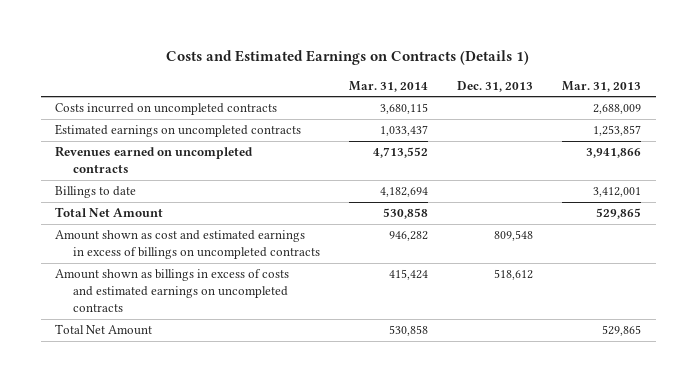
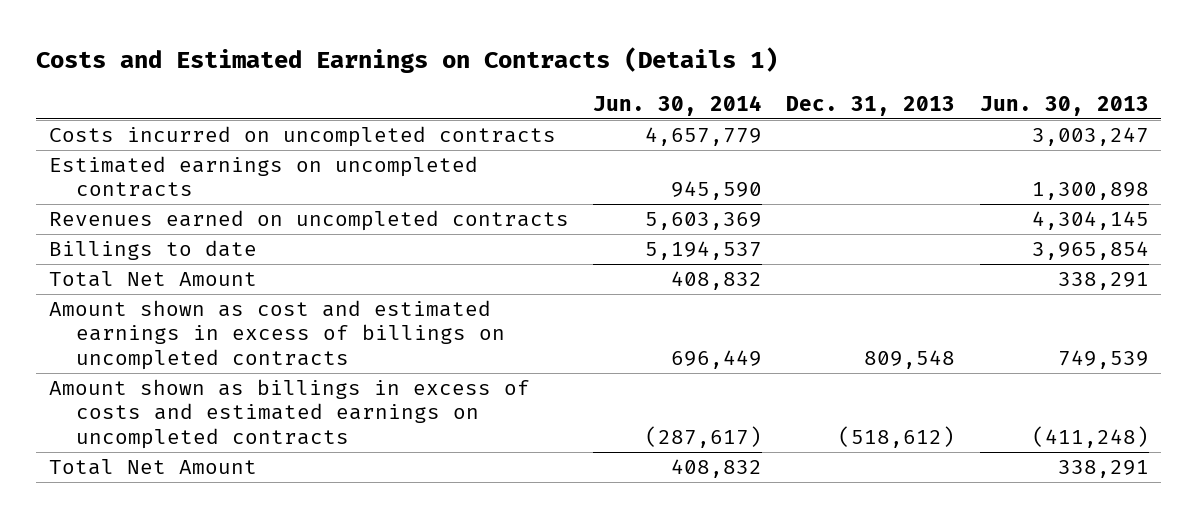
[349,80,429,92] Mar. 31, 2014 -> none
[562,80,642,92] Mar. 31, 2013 -> none
none -> [593,94,763,116] Jun. 30, 2014
none -> [979,95,1149,116] Jun. 30, 2013
[494,269,534,281] 518,612 -> [838,425,956,448] (518,612)

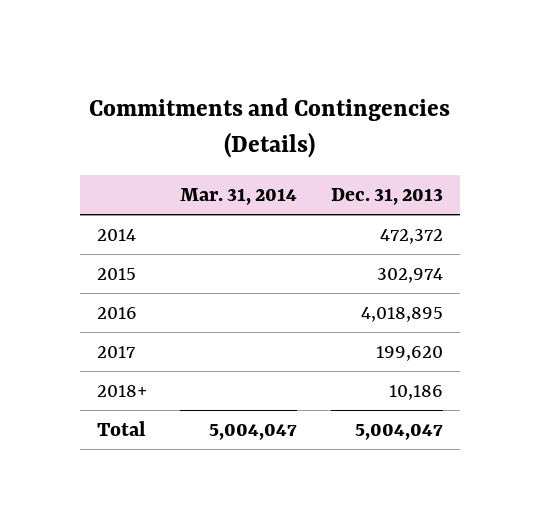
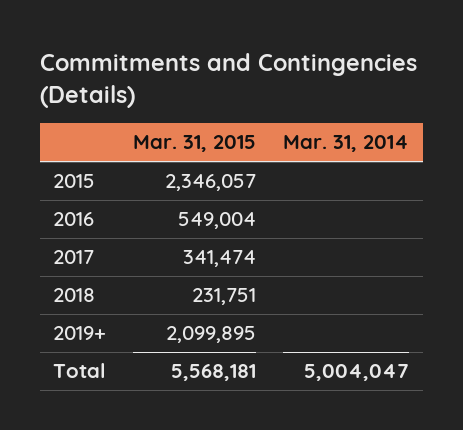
[330,188,443,206] Dec. 31, 2013 -> none
none -> [133,135,257,153] Mar. 31, 2015
[96,229,136,242] 2014 -> none
none -> [53,288,96,303] 2018
[96,385,147,398] 2018+ -> [53,326,107,341] 2019+

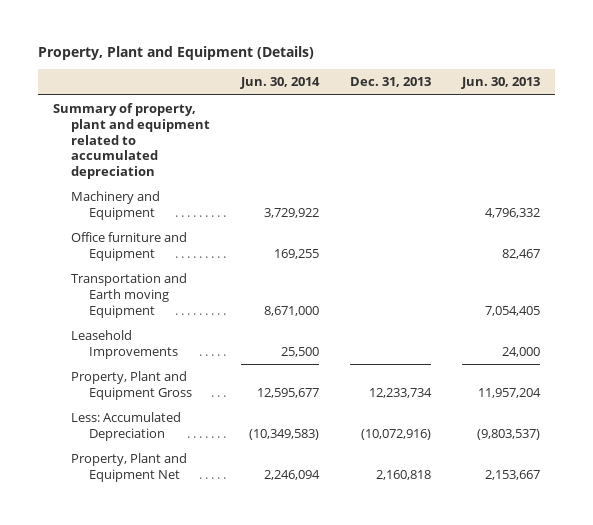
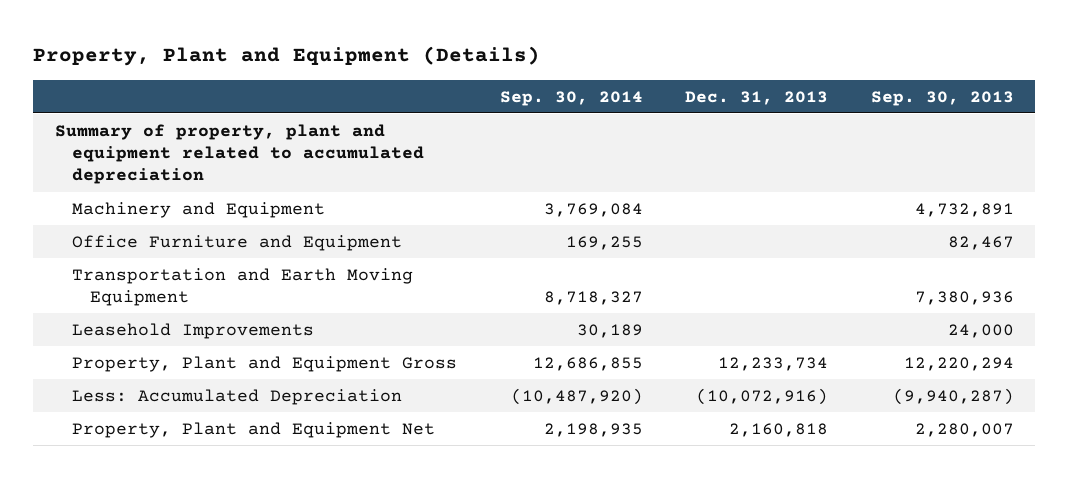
[240,77,321,90] Jun. 30, 2014 -> none
[460,77,540,90] Jun. 30, 2013 -> none
none -> [499,90,643,106] Sep. 30, 2014
none -> [871,90,1015,106] Sep. 30, 2013
[71,232,188,261] Office furniture and Equipment -> [72,234,403,251] Office Furniture and Equipment
[71,273,188,318] Transportation and Earth moving Equipment -> [72,267,414,307] Transportation and Earth Moving Equipment

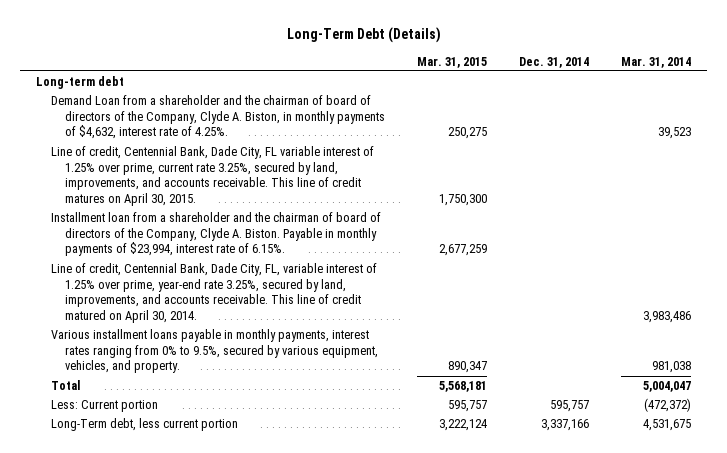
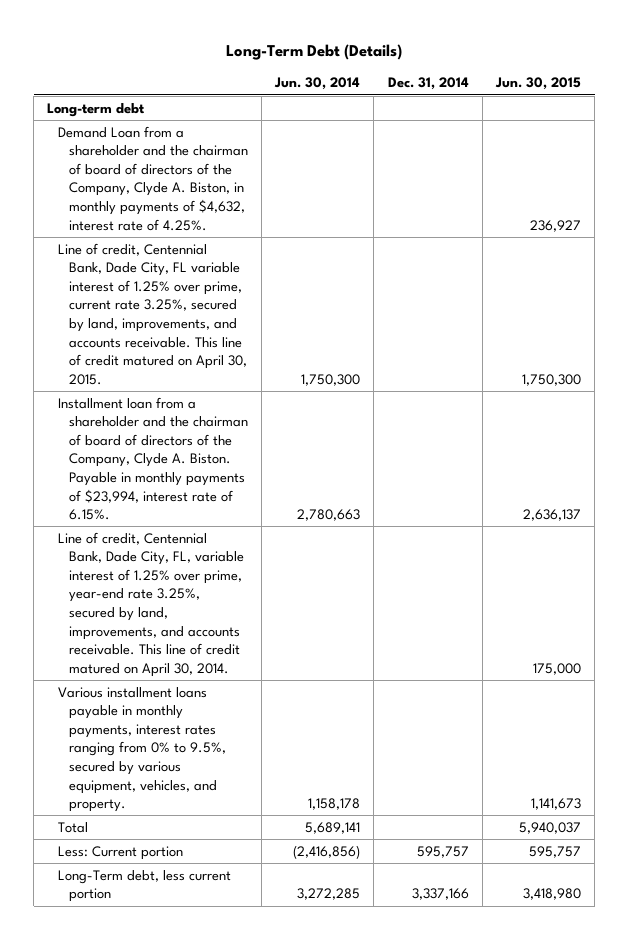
[417,56,488,68] Mar. 31, 2015 -> none
[621,56,692,68] Mar. 31, 2014 -> none
none -> [274,77,361,91] Jun. 30, 2014
none -> [495,77,582,91] Jun. 30, 2015
[50,146,374,207] Line of credit, Centennial Bank, Dade City, FL variable interest of 1.25% over prime, current rate 3.25%, secured by land, improvements, and accounts receivable. This line of credit matures on April 30, 2015. -> [57,242,247,385] Line of credit, Centennial Bank, Dade City, FL variable interest of 1.25% over prime, current rate 3.25%, secured by land, improvements, and accounts receivable. This line of credit matured on April 30, 2015.

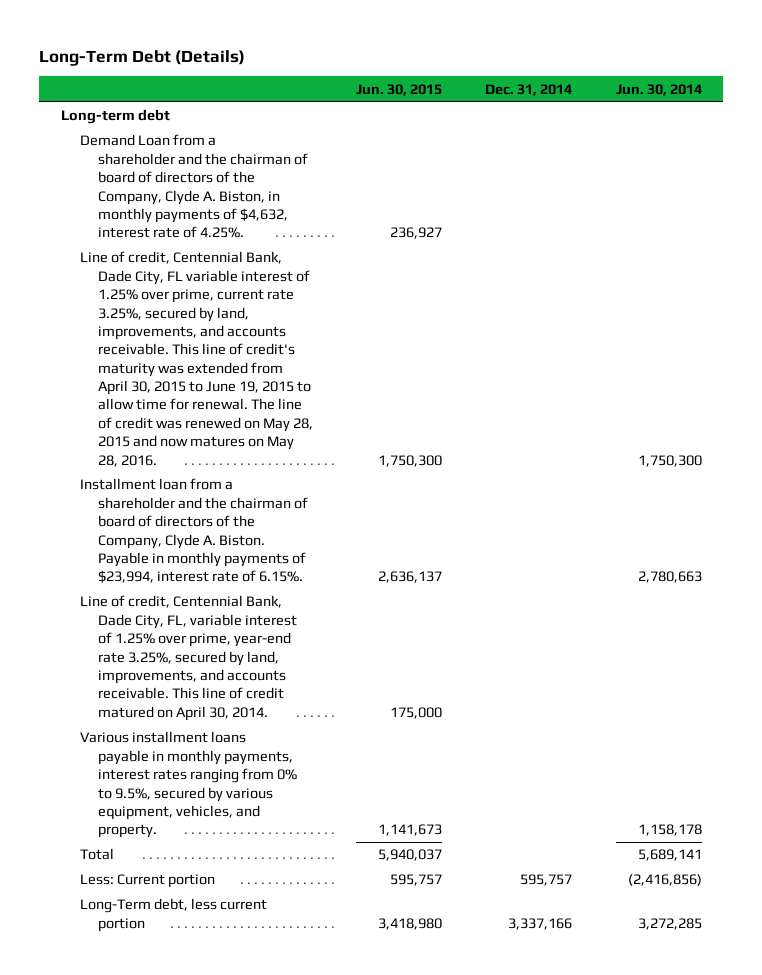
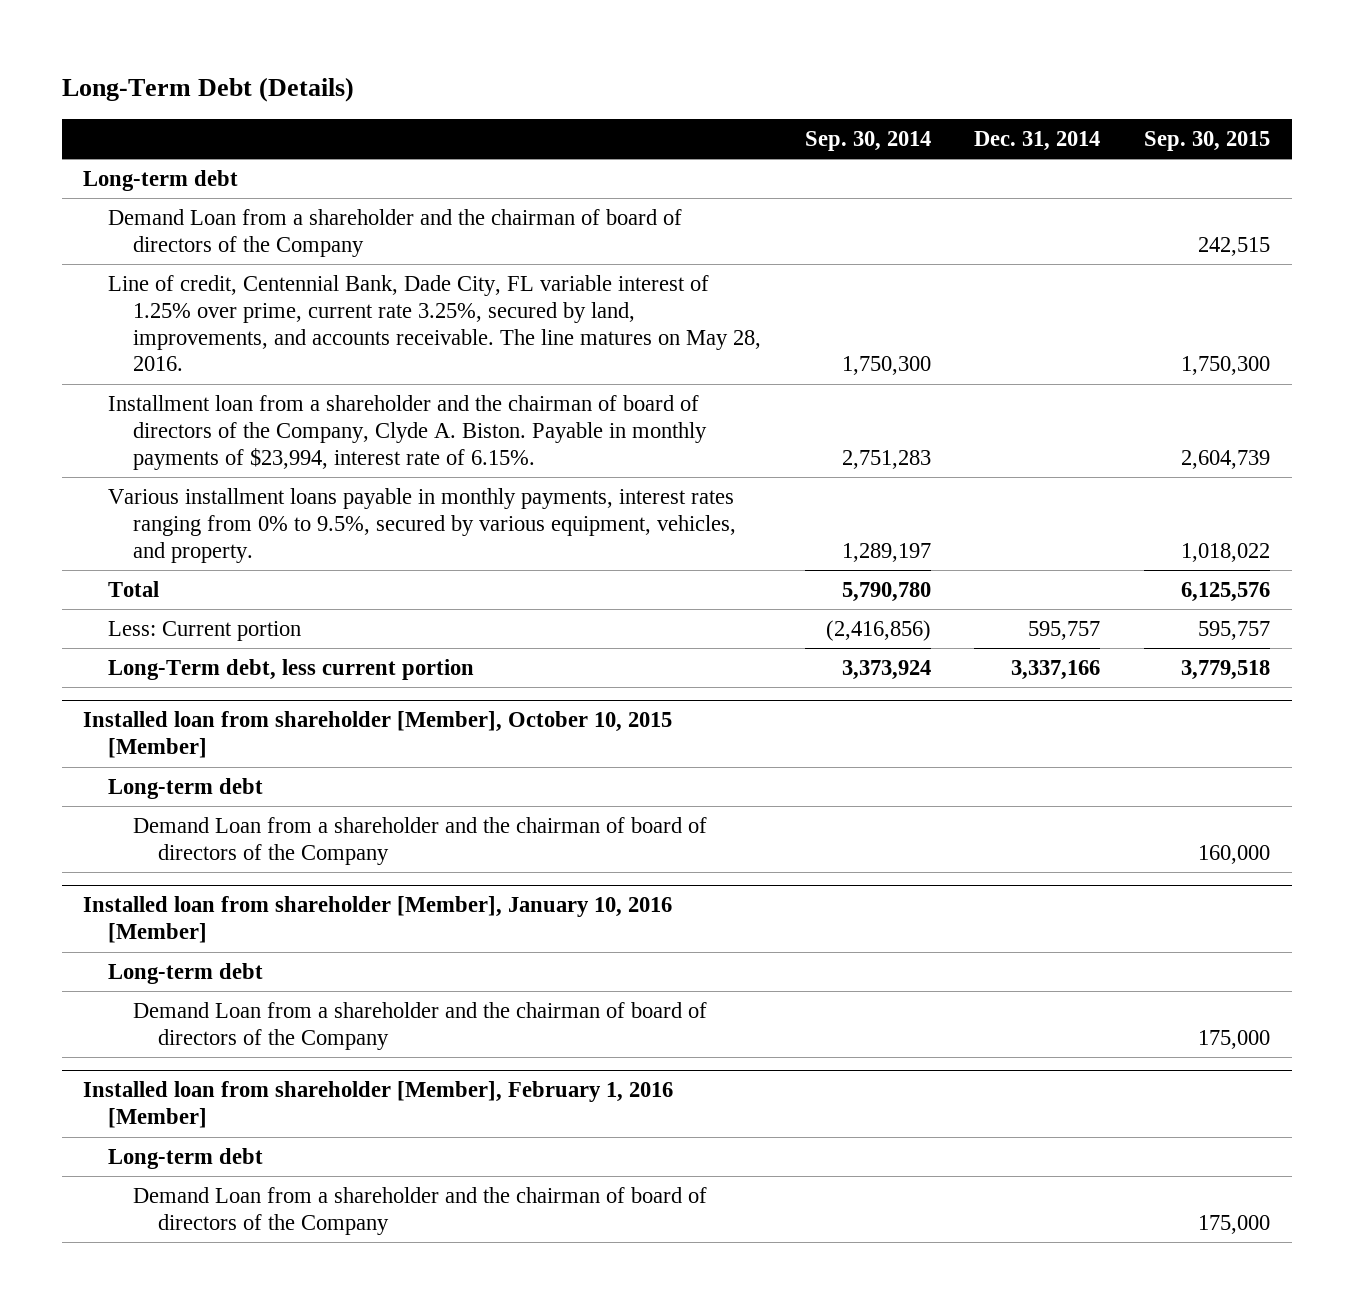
[356,83,443,96] Jun. 30, 2015 -> none
[615,83,702,96] Jun. 30, 2014 -> none
none -> [804,130,931,151] Sep. 30, 2014
none -> [1144,130,1271,151] Sep. 30, 2015
[79,134,309,239] Demand Loan from a shareholder and the chairman of board of directors of the Company, Clyde A. Biston, in monthly payments of $4,632, interest rate of 4.25%. -> [108,209,683,257] Demand Loan from a shareholder and the chairman of board of directors of the Company
[79,251,314,467] Line of credit, Centennial Bank, Dade City, FL variable interest of 1.25% over prime, current rate 3.25%, secured by land, improvements, and accounts receivable. This line of credit's maturity was extended from April 30, 2015 to June 19, 2015 to allow time for renewal. The line of credit was renewed on May 28, 2015 and now matures on May 28, 2016. -> [108,275,761,372] Line of credit, Centennial Bank, Dade City, FL variable interest of 1.25% over prime, current rate 3.25%, secured by land, improvements, and accounts receivable. The line matures on May 28, 2016.
[79,595,298,721] Line of credit, Centennial Bank, Dade City, FL, variable interest of 1.25% over prime, year-end rate 3.25%, secured by land, improvements, and accounts receivable. This line of credit matured on April 30, 2014. -> none
none -> [83,711,673,759] Installed loan from shareholder [Member], October 10, 2015 [Member]
none -> [108,778,264,800] Long-term debt
none -> [132,817,707,865] Demand Loan from a shareholder and the chairman of board of directors of the Company
none -> [83,896,673,944] Installed loan from shareholder [Member], January 10, 2016 [Member]
none -> [108,963,264,985] Long-term debt
none -> [132,1002,707,1050] Demand Loan from a shareholder and the chairman of board of directors of the Company
none -> [83,1081,674,1129] Installed loan from shareholder [Member], February 1, 2016 [Member]
none -> [108,1148,264,1170] Long-term debt
none -> [132,1187,707,1235] Demand Loan from a shareholder and the chairman of board of directors of the Company

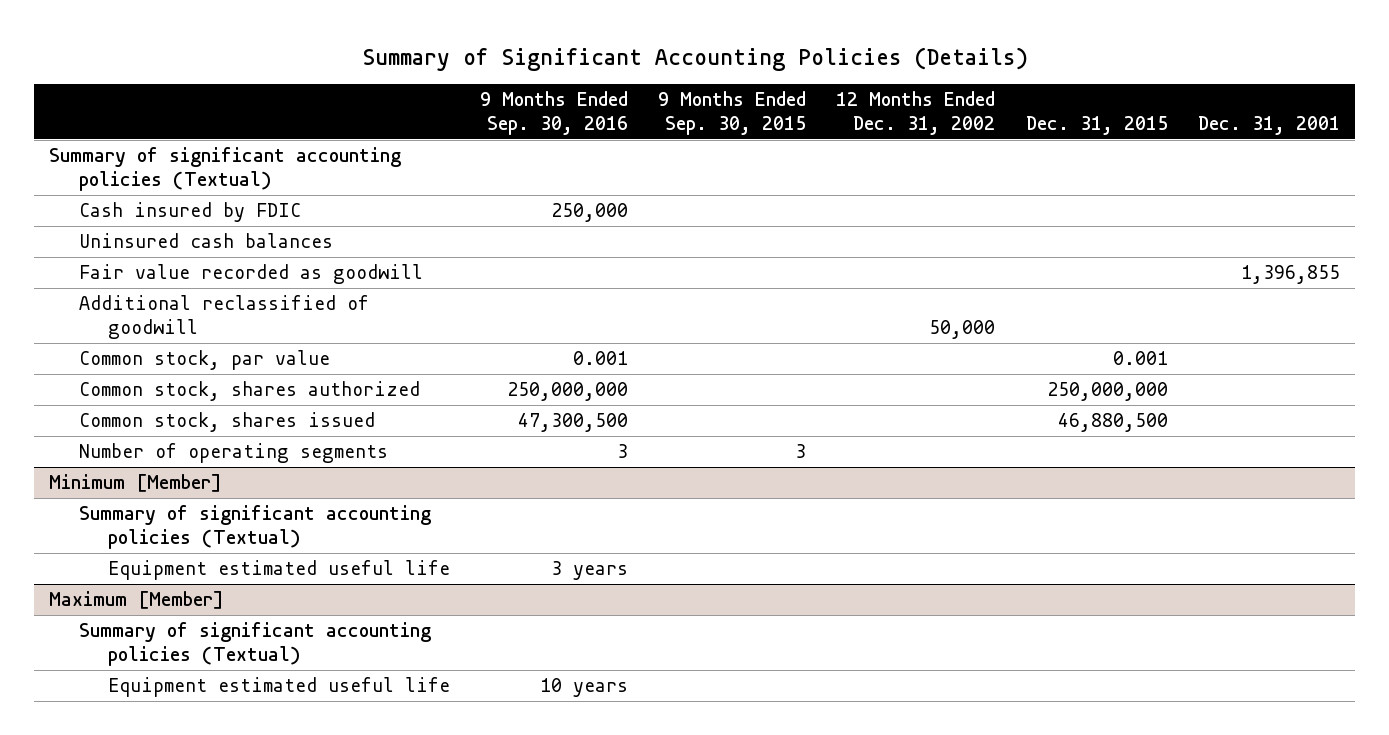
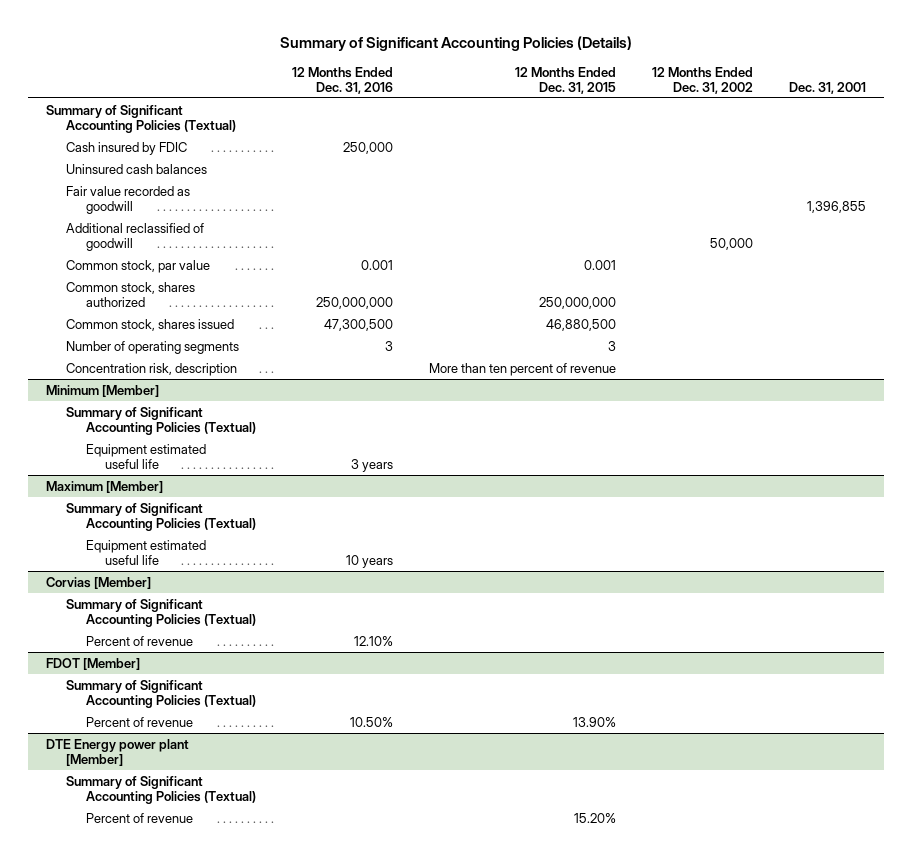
[479,91,628,136] 9 Months Ended Sep. 30, 2016 -> none
[658,91,807,136] 9 Months Ended Sep. 30, 2015 -> none
[1025,116,1168,136] Dec. 31, 2015 -> none
none -> [291,66,393,94] 12 Months Ended Dec. 31, 2016
none -> [514,66,616,94] 12 Months Ended Dec. 31, 2015
[49,147,402,191] Summary of significant accounting policies (Textual) -> [45,104,236,133] Summary of Significant Accounting Policies (Textual)
none -> [65,362,237,376] Concentration risk, description
[78,505,431,549] Summary of significant accounting policies (Textual) -> [65,406,256,435] Summary of Significant Accounting Policies (Textual)
[78,622,431,666] Summary of significant accounting policies (Textual) -> [65,502,256,531] Summary of Significant Accounting Policies (Textual)
none -> [45,576,151,589] Corvias [Member]
none -> [65,598,256,627] Summary of Significant Accounting Policies (Textual)
none -> [85,635,193,646] Percent of revenue
none -> [45,657,140,670] FDOT [Member]
none -> [65,679,256,708] Summary of Significant Accounting Policies (Textual)
none -> [85,716,193,727] Percent of revenue
none -> [45,738,189,766] DTE Energy power plant [Member]
none -> [65,775,256,804] Summary of Significant Accounting Policies (Textual)
none -> [85,812,193,823] Percent of revenue

